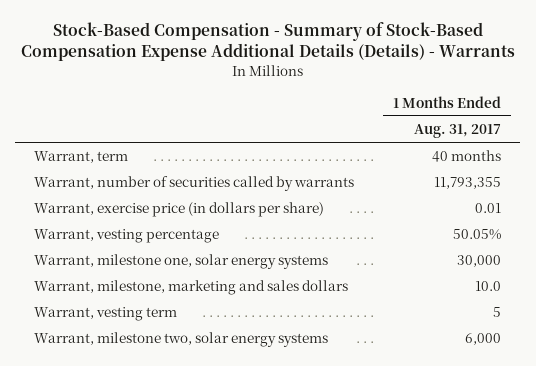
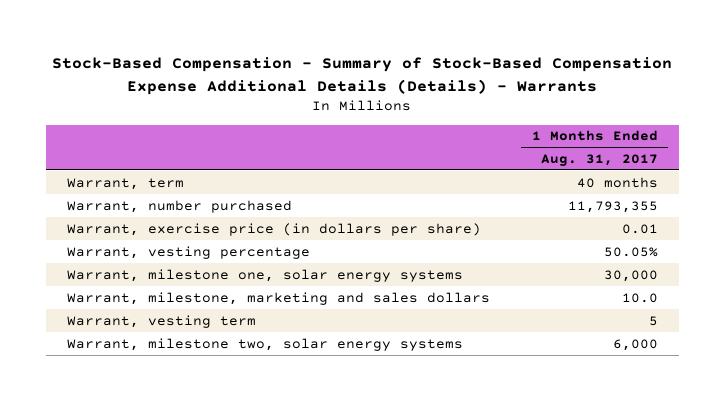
[34,176,355,192] Warrant, number of securities called by warrants -> [67,199,293,213] Warrant, number purchased

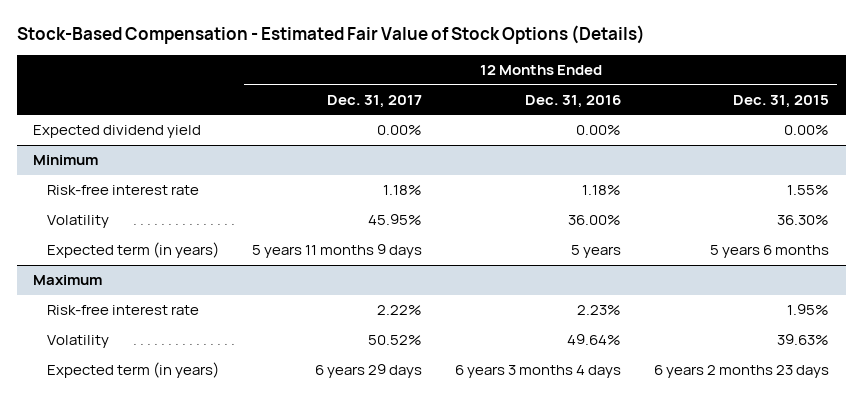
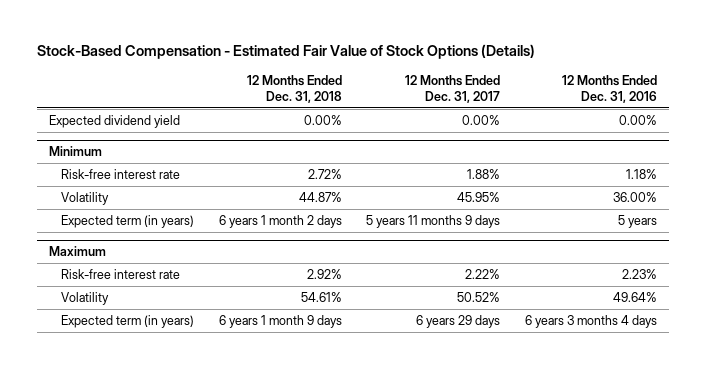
[733,94,830,108] Dec. 31, 2015 -> none
none -> [246,74,342,103] 12 Months Ended Dec. 31, 2018
[382,185,422,196] 1.18% -> [467,169,501,180] 1.88%

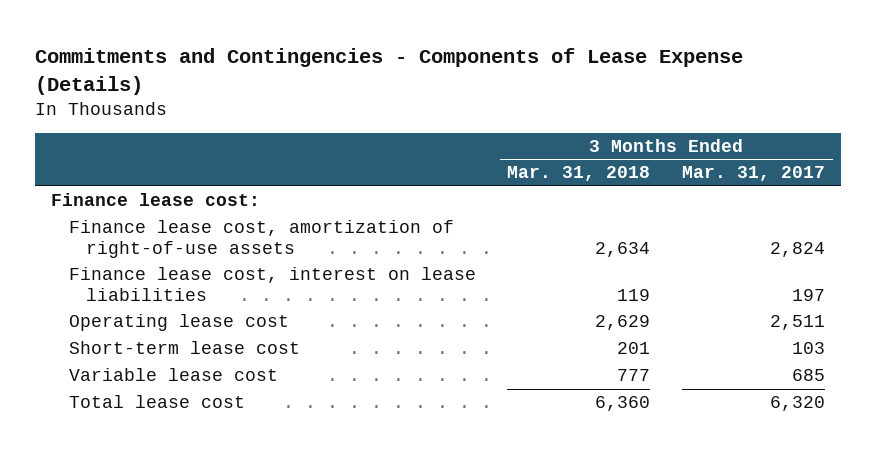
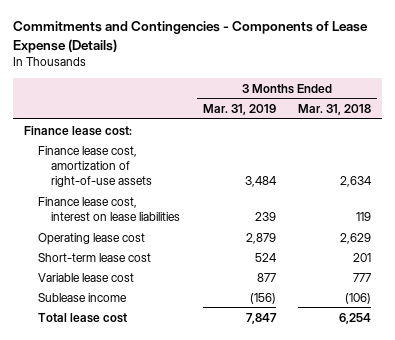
[682,166,826,182] Mar. 31, 2017 -> none
none -> [202,103,276,115] Mar. 31, 2019
none -> [37,292,127,302] Sublease income
[595,396,651,412] 6,360 -> [339,312,372,324] 6,254

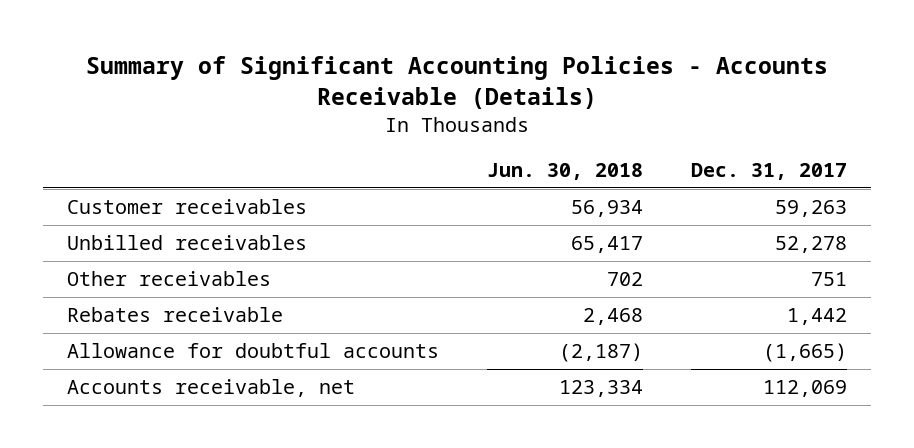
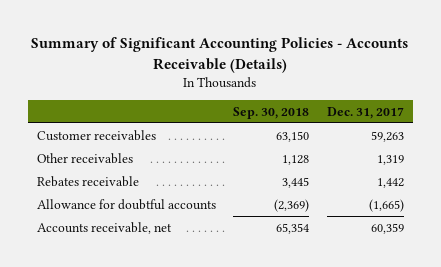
[486,163,643,181] Jun. 30, 2018 -> none
none -> [233,106,310,119] Sep. 30, 2018
[66,234,307,250] Unbilled receivables -> none
[811,271,848,286] 751 -> [376,154,404,165] 1,319
[763,379,848,397] 112,069 -> [370,222,404,234] 60,359

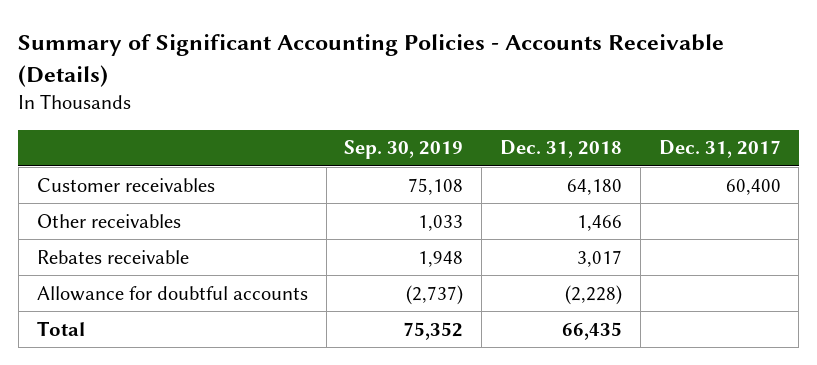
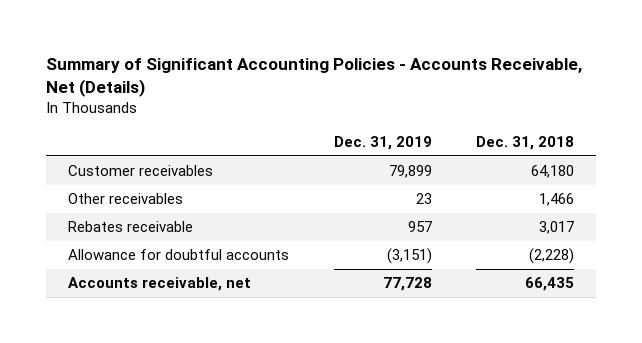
[18,34,725,87] Summary of Significant Accounting Policies - Accounts Receivable (Details) -> [46,57,583,97] Summary of Significant Accounting Policies - Accounts Receivable, Net (Details)
[344,140,464,160] Sep. 30, 2019 -> none
[658,140,781,159] Dec. 31, 2017 -> none
none -> [333,135,432,150] Dec. 31, 2019
[36,320,85,336] Total -> [68,277,252,292] Accounts receivable, net

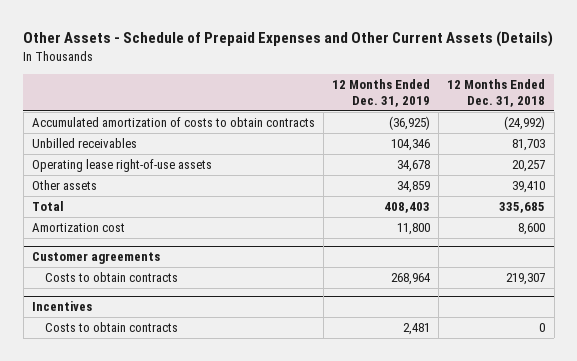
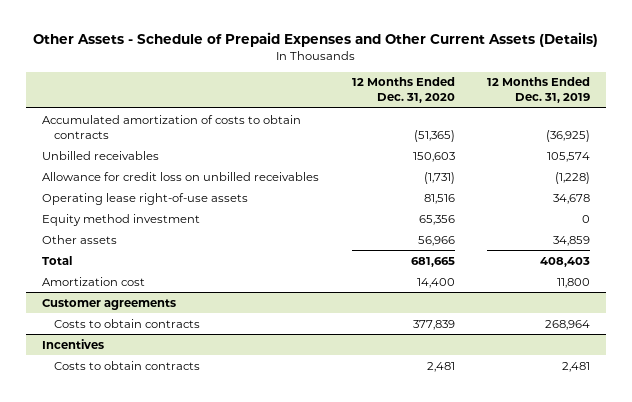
[447,78,546,108] 12 Months Ended Dec. 31, 2018 -> none
none -> [351,77,455,104] 12 Months Ended Dec. 31, 2020
[391,138,431,151] 104,346 -> [546,151,590,162] 105,574
none -> [42,171,320,181] Allowance for credit loss on unbilled receivables
none -> [42,213,201,226] Equity method investment

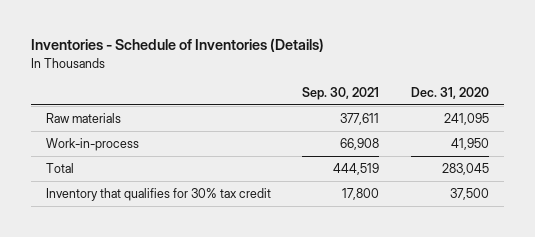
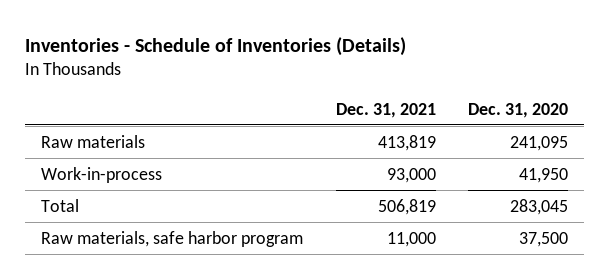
[302,87,380,101] Sep. 30, 2021 -> none
none -> [335,102,436,118] Dec. 31, 2021
[46,187,272,201] Inventory that qualifies for 30% tax credit -> [40,230,303,247] Raw materials, safe harbor program

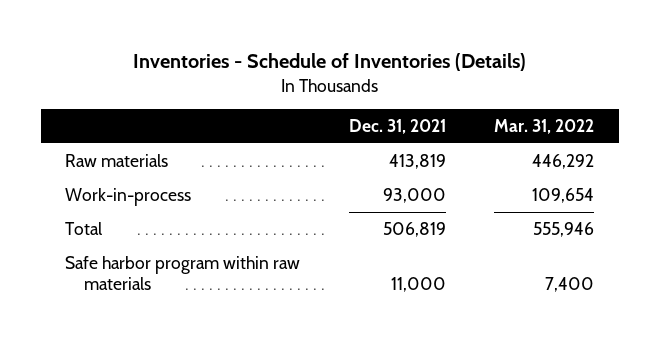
[468,102,569,118] Dec. 31, 2020 -> none
none -> [494,119,595,135] Mar. 31, 2022
[40,230,303,247] Raw materials, safe harbor program -> [65,255,301,291] Safe harbor program within raw materials

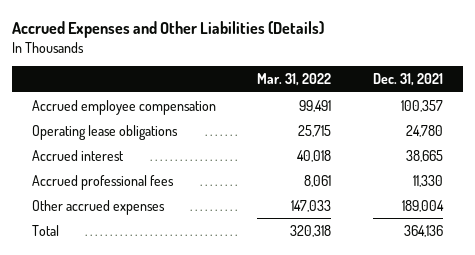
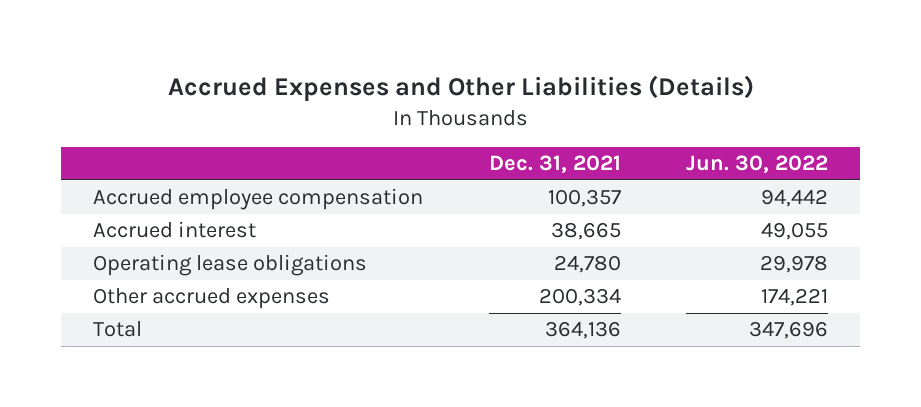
[257,73,332,87] Mar. 31, 2022 -> none
none -> [685,155,828,174] Jun. 30, 2022
[32,174,175,190] Accrued professional fees -> none
[32,124,179,140] Operating lease obligations -> [93,254,368,277] Operating lease obligations
[401,199,444,212] 189,004 -> [538,288,621,307] 200,334

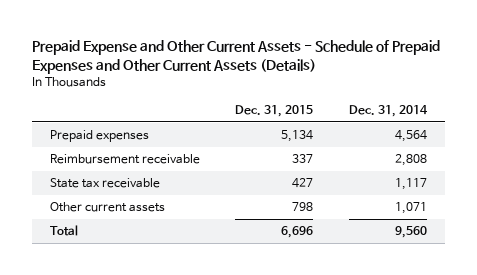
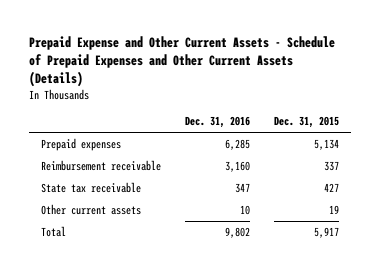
[348,105,428,118] Dec. 31, 2014 -> none
none -> [184,116,250,129] Dec. 31, 2016
[292,202,314,212] 798 -> [328,204,339,214] 19
[281,226,314,239] 6,696 -> [313,226,339,238] 5,917

